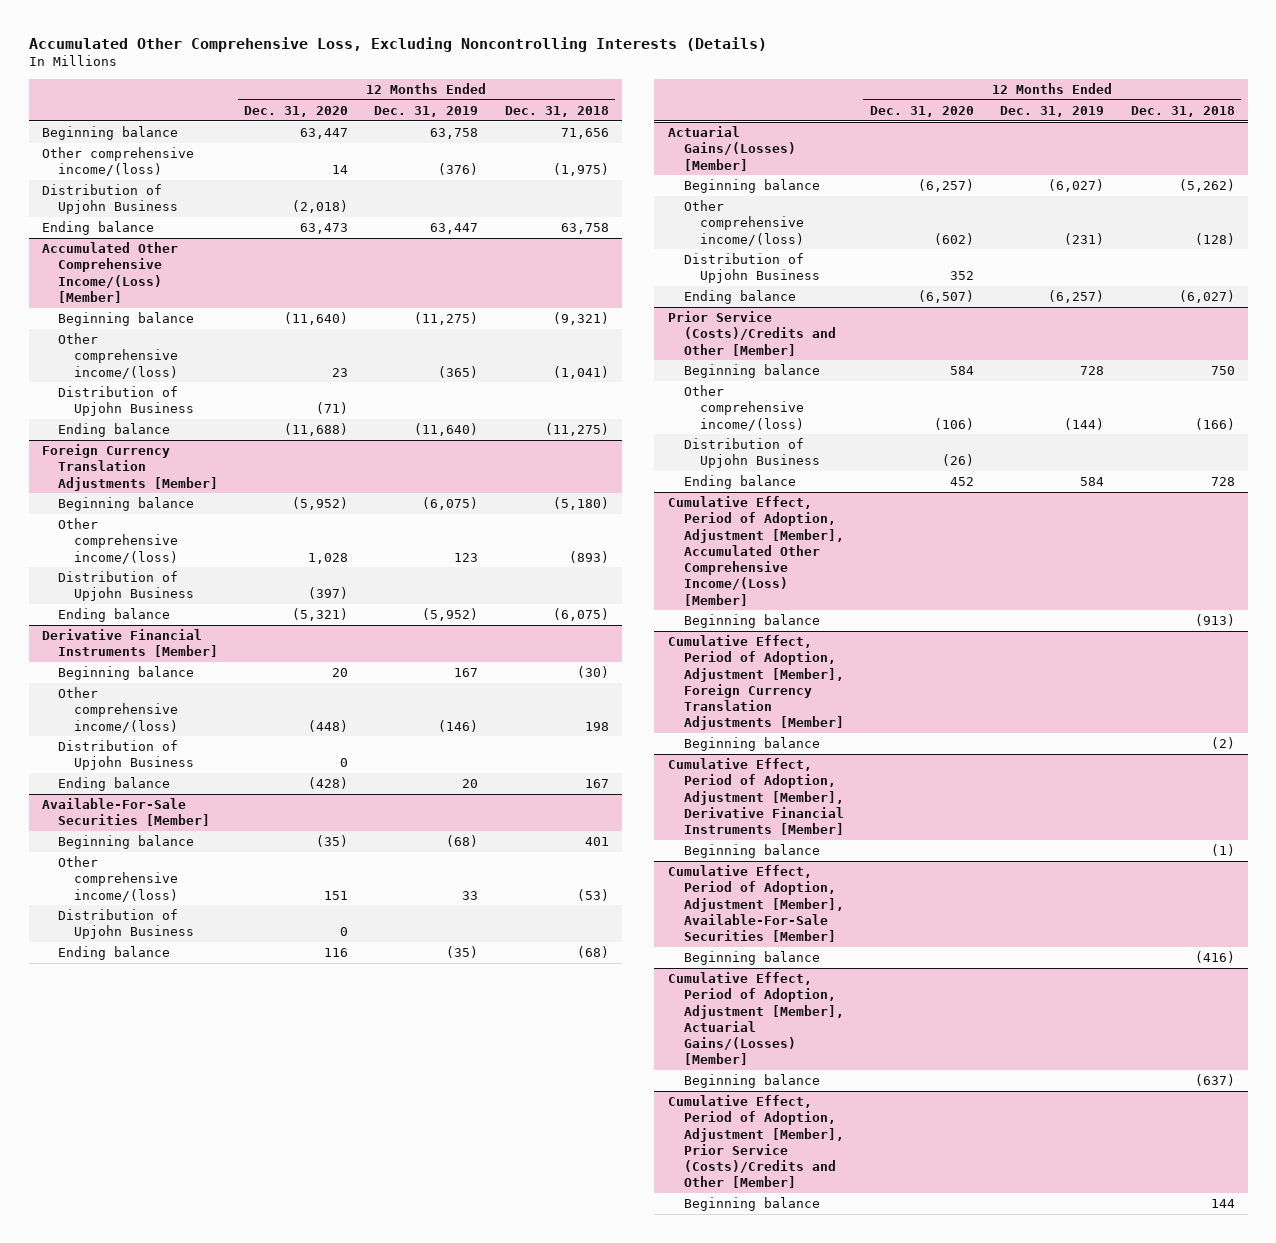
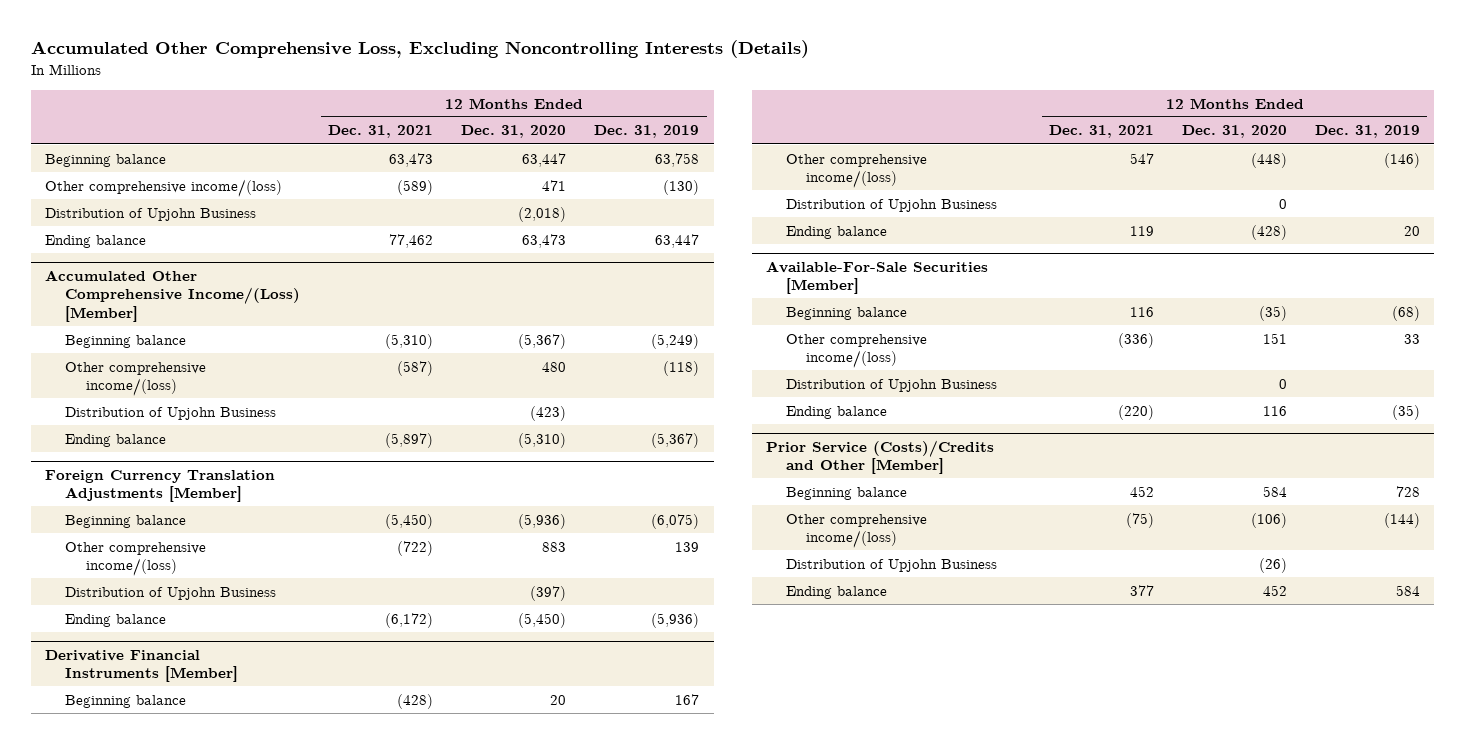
[504,106,609,118] Dec. 31, 2018 -> none
none -> [328,125,434,139] Dec. 31, 2021
[332,165,349,175] 14 -> [542,179,567,191] 471
[438,163,479,176] (376) -> [663,179,700,195] (130)
[284,312,349,326] (11,640) -> [518,333,567,349] (5,367)
[414,312,479,326] (11,275) -> [651,333,700,349] (5,249)
[332,367,349,377] 23 -> [542,361,567,372] 480
[438,365,479,378] (365) -> [663,360,700,376] (118)
[316,402,349,415] (71) -> [530,405,567,421] (423)
[284,423,349,437] (11,688) -> [518,432,567,448] (5,310)
[414,423,479,437] (11,640) -> [651,432,700,448] (5,367)
[292,497,349,511] (5,952) -> [518,513,567,529] (5,936)
[308,552,349,564] 1,028 -> [542,541,567,552] 883
[454,552,479,562] 123 -> [675,541,700,552] 139
[292,608,349,622] (5,321) -> [518,612,567,628] (5,450)
[422,608,479,622] (5,952) -> [651,612,700,628] (5,936)
[667,126,796,171] Actuarial Gains/(Losses) [Member] -> none
[683,179,820,194] Beginning balance -> none
[683,200,804,246] Other comprehensive income/(loss) -> none
[683,253,820,284] Distribution of Upjohn Business -> none
[683,290,796,305] Ending balance -> none
[667,496,844,606] Cumulative Effect, Period of Adoption, Adjustment [Member], Accumulated Other Comprehensive Income/(Loss) [Member] -> none
[683,614,820,629] Beginning balance -> none
[667,635,844,731] Cumulative Effect, Period of Adoption, Adjustment [Member], Foreign Currency Translation Adjustments [Member] -> none
[683,737,820,752] Beginning balance -> none
[667,758,844,836] Cumulative Effect, Period of Adoption, Adjustment [Member], Derivative Financial Instruments [Member] -> none
[683,844,820,859] Beginning balance -> none
[667,865,844,943] Cumulative Effect, Period of Adoption, Adjustment [Member], Available-For-Sale Securities [Member] -> none
[683,951,820,966] Beginning balance -> none
[667,972,844,1066] Cumulative Effect, Period of Adoption, Adjustment [Member], Actuarial Gains/(Losses) [Member] -> none
[683,1074,820,1089] Beginning balance -> none
[667,1095,844,1189] Cumulative Effect, Period of Adoption, Adjustment [Member], Prior Service (Costs)/Credits and Other [Member] -> none
[683,1197,820,1212] Beginning balance -> none

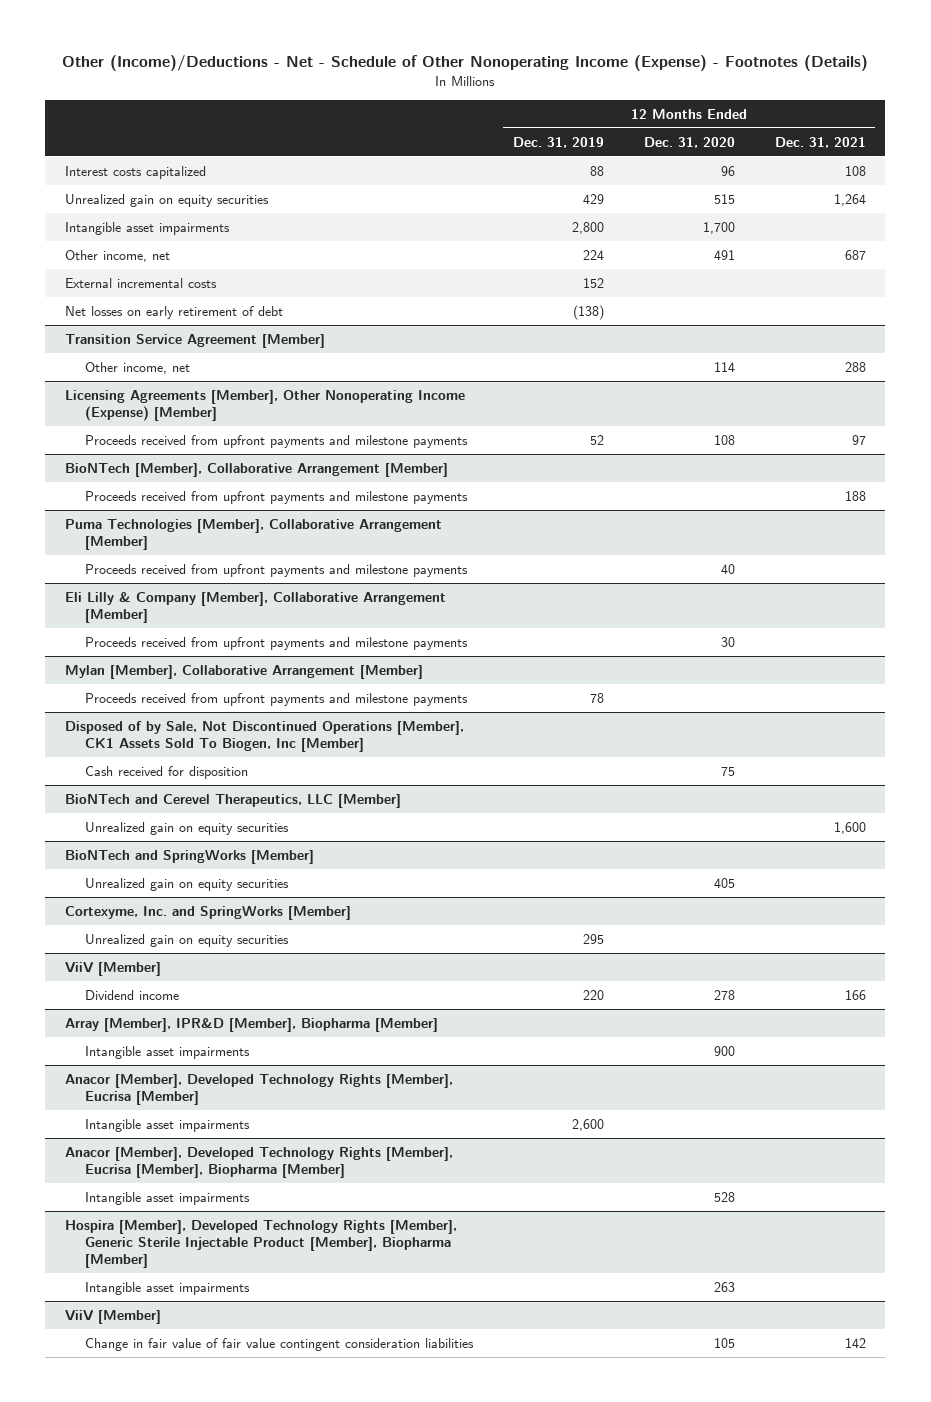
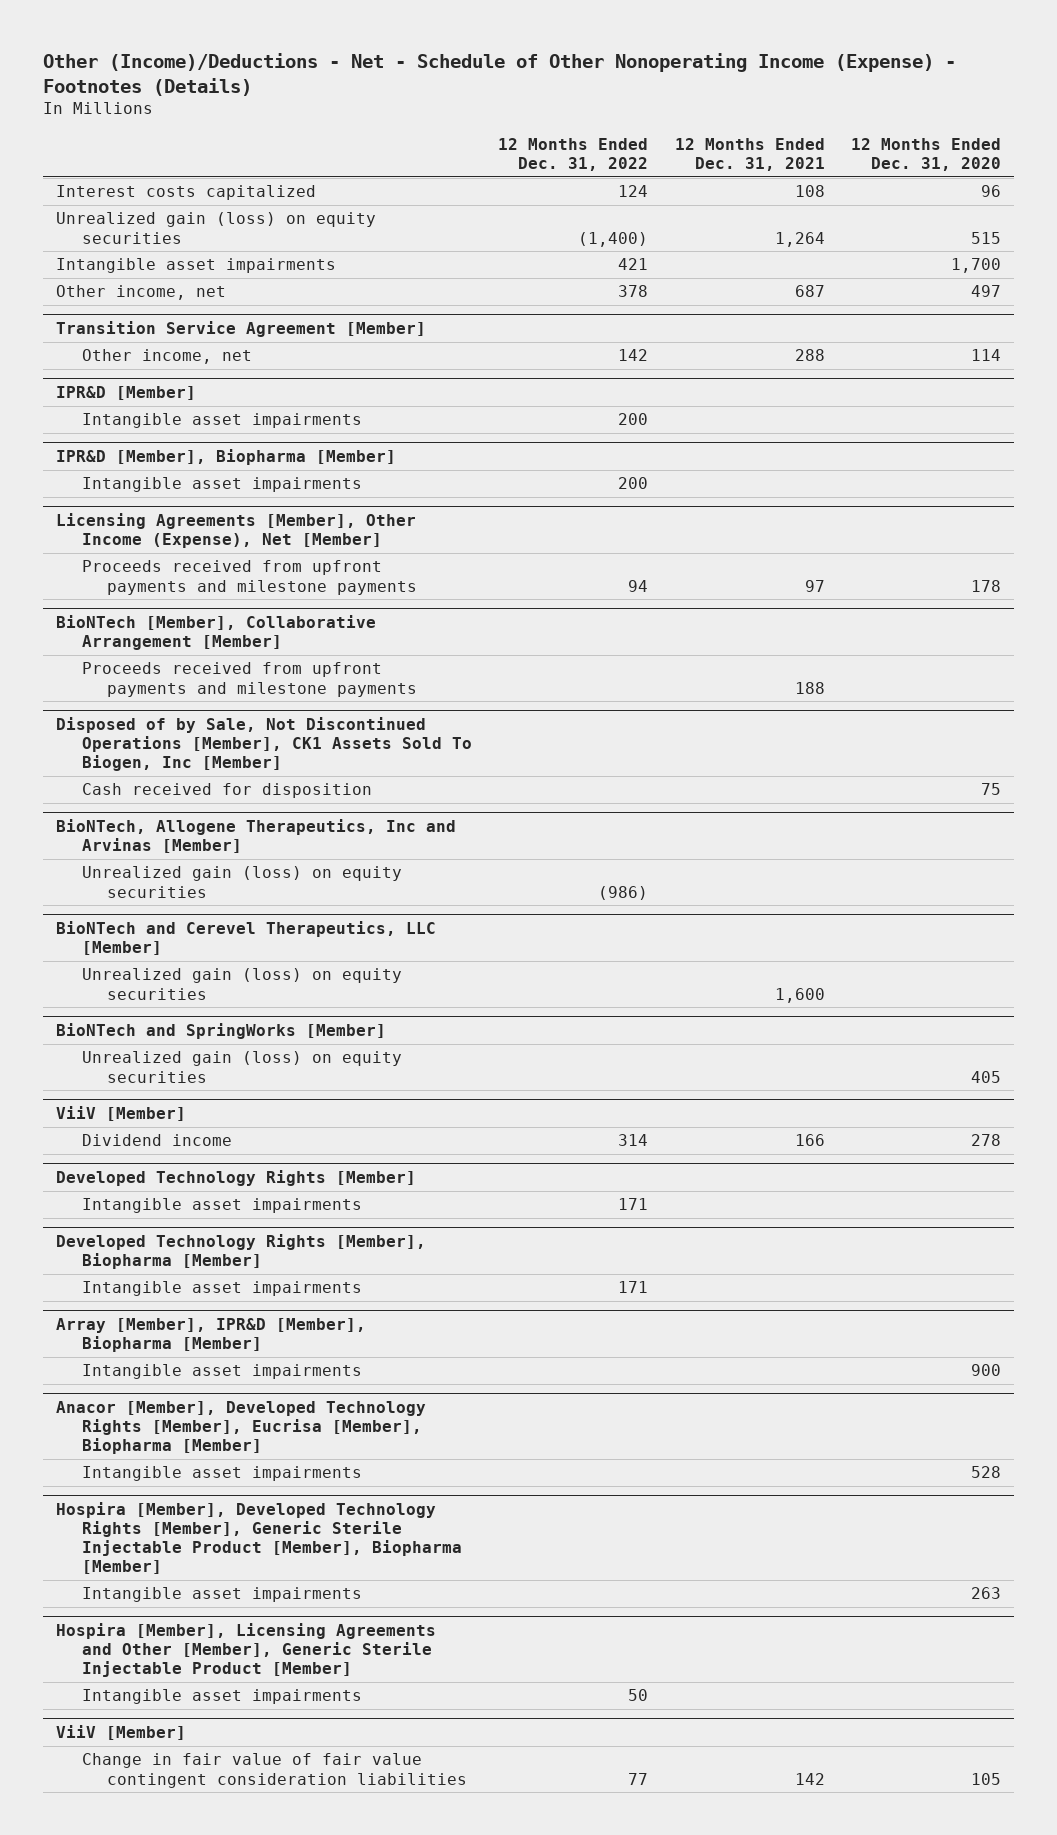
[513,136,605,148] Dec. 31, 2019 -> none
none -> [498,137,649,171] 12 Months Ended Dec. 31, 2022
[65,193,270,207] Unrealized gain on equity securities -> [55,212,376,244] Unrealized gain (loss) on equity securities
[65,277,218,288] External incremental costs -> none
[65,305,284,319] Net losses on early retirement of debt -> none
[713,249,735,260] 491 -> [971,285,1002,298] 497
none -> [55,385,196,400] IPR&D [Member]
none -> [81,413,362,429] Intangible asset impairments
none -> [55,448,396,465] IPR&D [Member], Biopharma [Member]
none -> [81,477,362,493] Intangible asset impairments
[65,389,466,421] Licensing Agreements [Member], Other Nonoperating Income (Expense) [Member] -> [55,512,416,549] Licensing Agreements [Member], Other Income (Expense), Net [Member]
[713,434,735,445] 108 -> [971,579,1002,592] 178
[65,518,443,550] Puma Technologies [Member], Collaborative Arrangement [Member] -> none
[85,563,469,577] Proceeds received from upfront payments and milestone payments -> none
[65,591,447,623] Eli Lilly & Company [Member], Collaborative Arrangement [Member] -> none
[85,636,469,650] Proceeds received from upfront payments and milestone payments -> none
[65,664,424,679] Mylan [Member], Collaborative Arrangement [Member] -> none
[85,692,469,706] Proceeds received from upfront payments and milestone payments -> none
none -> [55,818,456,854] BioNTech, Allogene Therapeutics, Inc and Arvinas [Member]
none -> [81,866,402,898] Unrealized gain (loss) on equity securities
[85,821,290,835] Unrealized gain on equity securities -> [81,968,402,1000] Unrealized gain (loss) on equity securities
[65,905,352,920] Cortexyme, Inc. and SpringWorks [Member] -> none
[85,933,290,947] Unrealized gain on equity securities -> none
[85,877,290,891] Unrealized gain on equity securities -> [81,1051,402,1083] Unrealized gain (loss) on equity securities
none -> [55,1169,416,1186] Developed Technology Rights [Member]
none -> [81,1198,362,1214] Intangible asset impairments
none -> [55,1233,426,1270] Developed Technology Rights [Member], Biopharma [Member]
none -> [81,1281,362,1297] Intangible asset impairments
[65,1073,454,1105] Anacor [Member], Developed Technology Rights [Member], Eucrisa [Member] -> none
[85,1118,251,1132] Intangible asset impairments -> none
none -> [55,1622,436,1678] Hospira [Member], Licensing Agreements and Other [Member], Generic Sterile Injectable Product [Member]
none -> [81,1689,362,1705] Intangible asset impairments

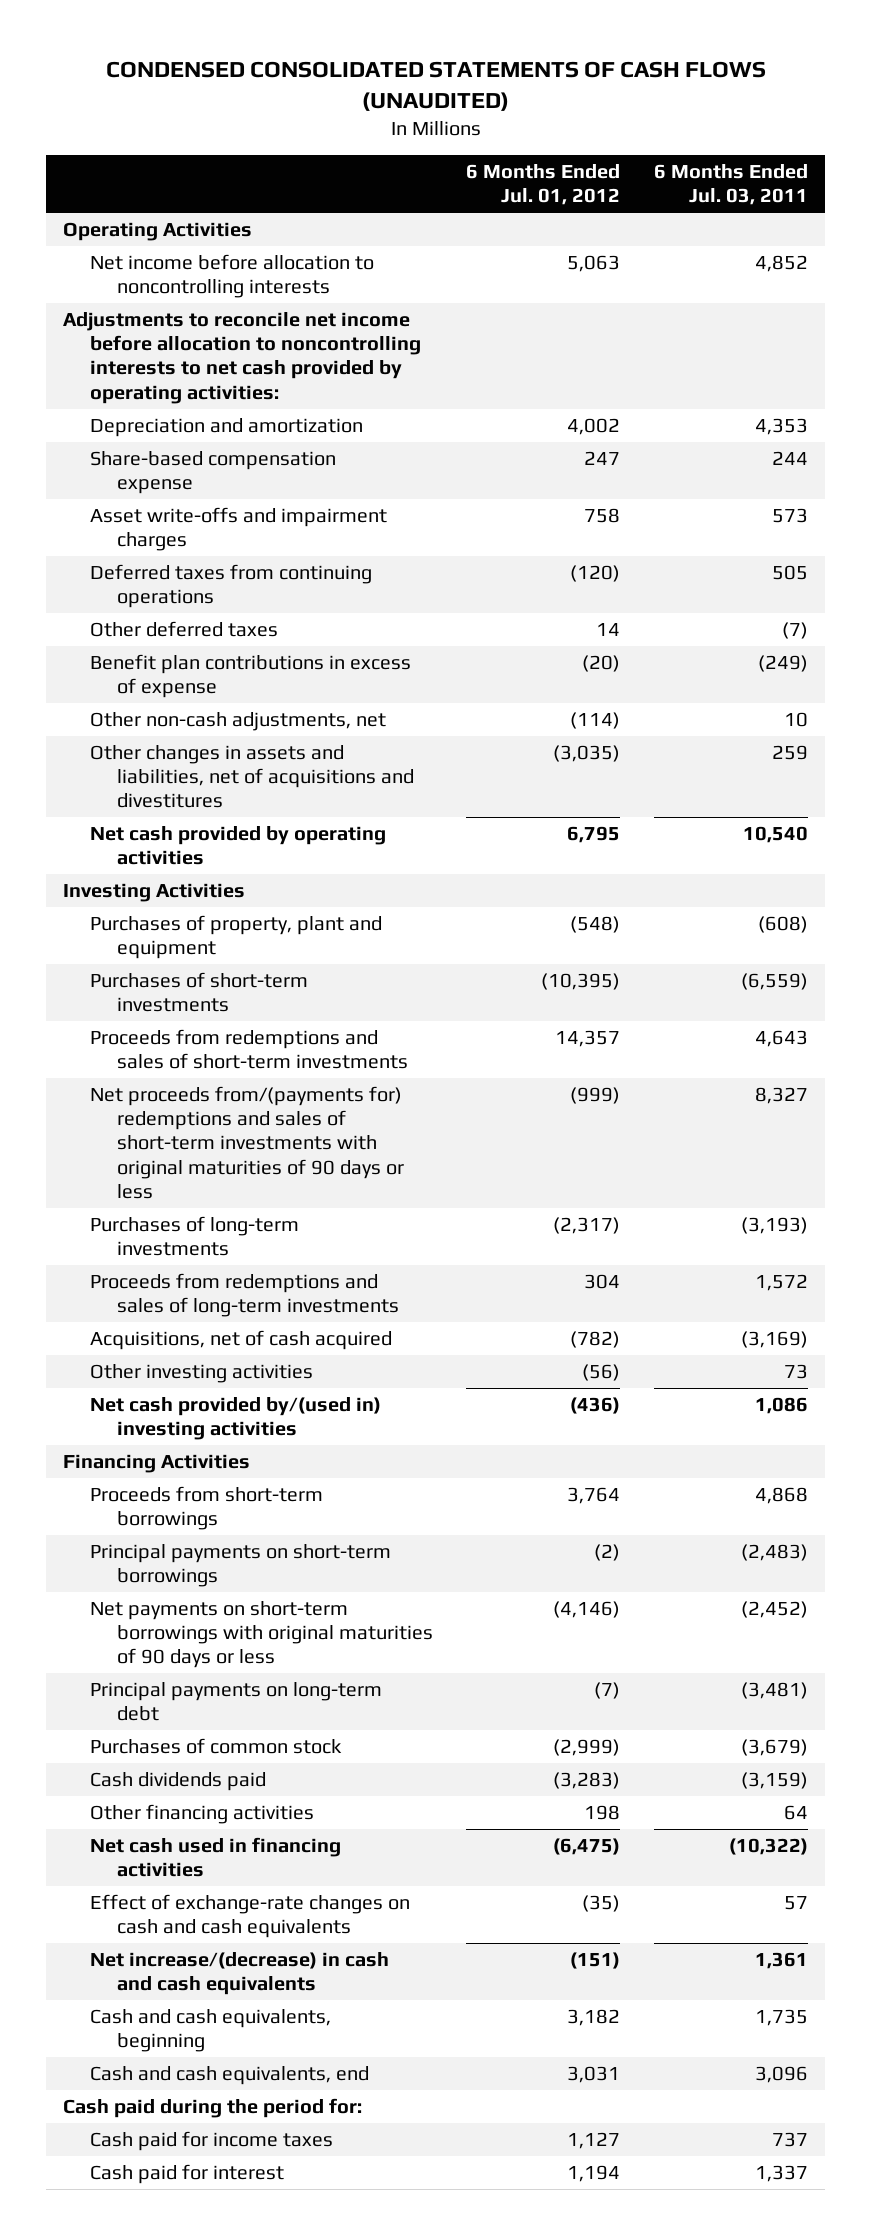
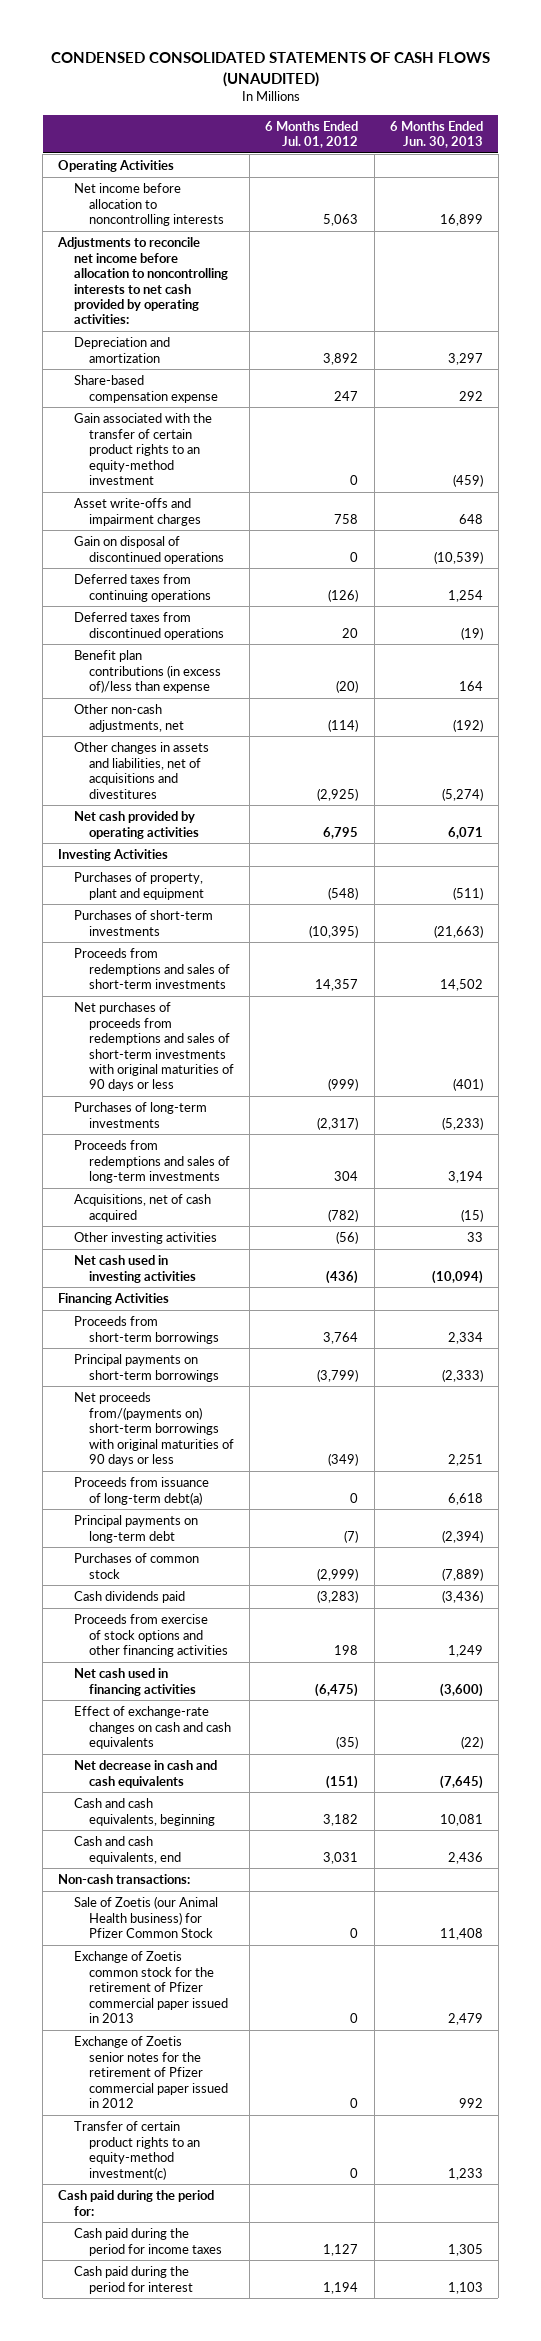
[654,164,809,206] 6 Months Ended Jul. 03, 2011 -> none
none -> [389,120,483,149] 6 Months Ended Jun. 30, 2013
[567,417,621,435] 4,002 -> [323,352,359,365] 3,892
none -> [73,413,212,485] Gain associated with the transfer of certain product rights to an equity-method investment
none -> [73,536,225,564] Gain on disposal of discontinued operations
[570,564,621,582] (120) -> [328,588,359,602] (126)
[89,620,278,637] Other deferred taxes -> [73,612,225,640] Deferred taxes from discontinued operations
[596,622,621,636] 14 -> [342,627,359,638] 20
[89,653,411,699] Benefit plan contributions in excess of expense -> [73,650,222,694] Benefit plan contributions (in excess of)/less than expense
[553,744,621,762] (3,035) -> [317,787,359,801] (2,925)
[89,1085,404,1200] Net proceeds from/(payments for) redemptions and sales of short-term investments with original maturities of 90 days or less -> [73,1002,235,1092] Net purchases of proceeds from redemptions and sales of short-term investments with original maturities of 90 days or less
[89,1396,381,1441] Net cash provided by/(used in) investing activities -> [73,1255,197,1283] Net cash used in investing activities
[594,1543,621,1561] (2) -> [317,1368,359,1382] (3,799)
[89,1600,433,1669] Net payments on short-term borrowings with original maturities of 90 days or less -> [73,1392,235,1466] Net proceeds from/(payments on) short-term borrowings with original maturities of 90 days or less
[553,1600,621,1618] (4,146) -> [328,1452,359,1466] (349)
none -> [73,1477,209,1505] Proceeds from issuance of long-term debt(a)
[89,1803,314,1824] Other financing activities -> [73,1614,229,1658] Proceeds from exercise of stock options and other financing activities
[89,1951,389,1996] Net increase/(decrease) in cash and cash equivalents -> [73,1760,217,1788] Net decrease in cash and cash equivalents
none -> [58,1874,191,1885] Non-cash transactions:
none -> [73,1896,218,1939] Sale of Zoetis (our Animal Health business) for Pfizer Common Stock
none -> [73,1951,229,2023] Exchange of Zoetis common stock for the retirement of Pfizer commercial paper issued in 2013
none -> [73,2036,229,2108] Exchange of Zoetis senior notes for the retirement of Pfizer commercial paper issued in 2012
none -> [73,2121,201,2180] Transfer of certain product rights to an equity-method investment(c)
[89,2130,333,2151] Cash paid for income taxes -> [73,2228,223,2256] Cash paid during the period for income taxes
[89,2163,284,2184] Cash paid for interest -> [73,2266,194,2294] Cash paid during the period for interest

